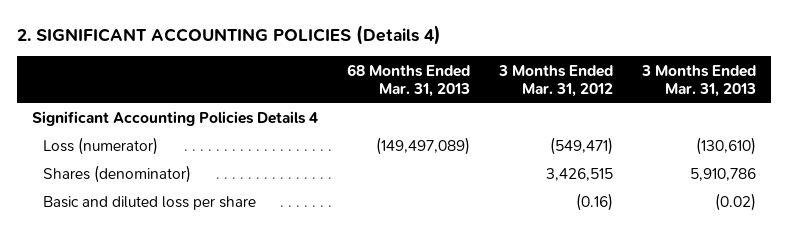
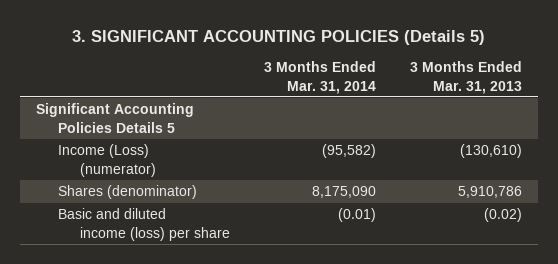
[17,24,442,45] 2. SIGNIFICANT ACCOUNTING POLICIES (Details 4) -> [72,29,486,45] 3. SIGNIFICANT ACCOUNTING POLICIES (Details 5)
[346,63,470,98] 68 Months Ended Mar. 31, 2013 -> none
[497,64,613,98] 3 Months Ended Mar. 31, 2012 -> none
none -> [263,61,376,94] 3 Months Ended Mar. 31, 2014
[31,111,318,127] Significant Accounting Policies Details 4 -> [36,103,195,133] Significant Accounting Policies Details 5
[43,137,159,156] Loss (numerator) -> [58,144,157,177] Income (Loss) (numerator)
[43,196,257,211] Basic and diluted loss per share -> [58,208,231,241] Basic and diluted income (loss) per share

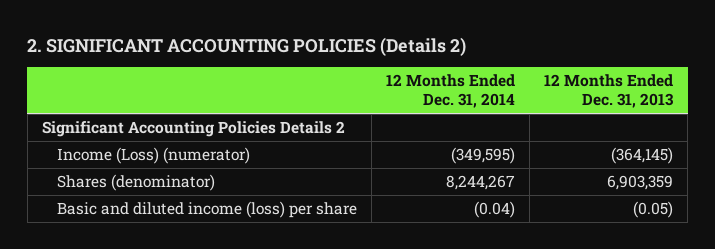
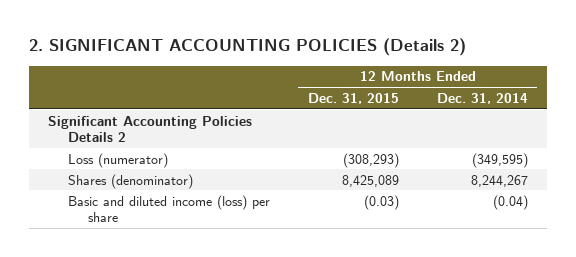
[543,74,674,109] 12 Months Ended Dec. 31, 2013 -> none
none -> [307,92,399,104] Dec. 31, 2015
[56,147,250,165] Income (Loss) (numerator) -> [68,152,169,168] Loss (numerator)

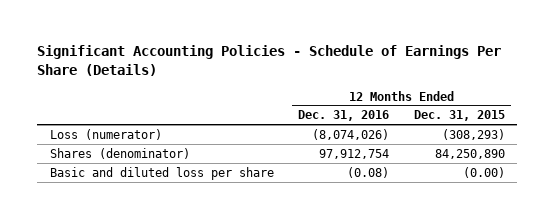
[29,38,467,57] 2. SIGNIFICANT ACCOUNTING POLICIES (Details 2) -> [37,45,502,76] Significant Accounting Policies - Schedule of Earnings Per Share (Details)
[436,92,528,104] Dec. 31, 2014 -> none
none -> [298,110,390,122] Dec. 31, 2016
[48,115,253,143] Significant Accounting Policies Details 2 -> none
[341,174,399,187] 8,425,089 -> [434,148,505,159] 84,250,890
[68,194,271,223] Basic and diluted income (loss) per share -> [49,166,274,180] Basic and diluted loss per share
[363,194,399,210] (0.03) -> [462,166,505,178] (0.00)

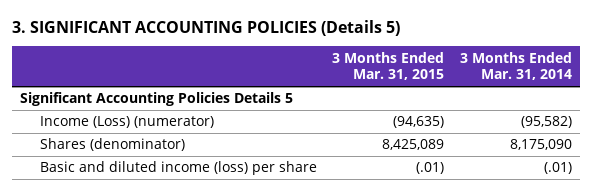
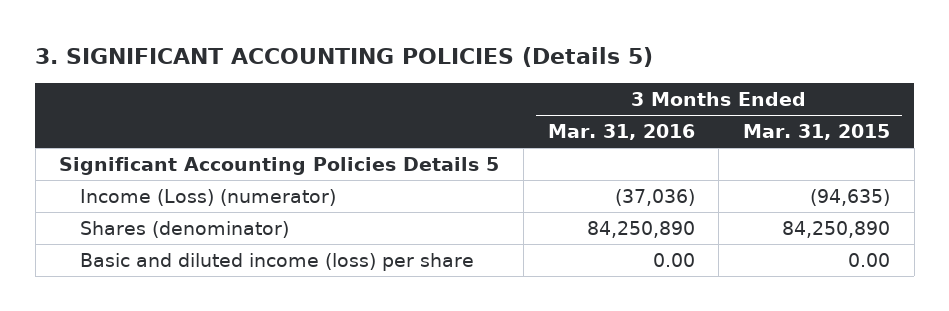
[459,51,572,81] 3 Months Ended Mar. 31, 2014 -> none
none -> [547,124,695,141] Mar. 31, 2016
[382,139,445,151] 8,425,089 -> [782,220,891,238] 84,250,890
[416,162,445,175] (.01) -> [848,252,891,267] 0.00

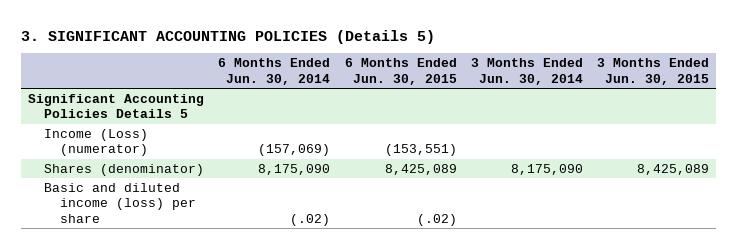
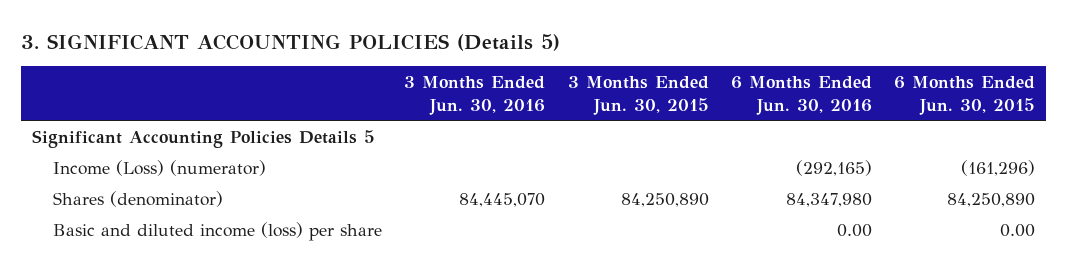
[218,58,331,85] 6 Months Ended Jun. 30, 2014 -> none
[470,58,583,85] 3 Months Ended Jun. 30, 2014 -> none
none -> [404,75,546,115] 3 Months Ended Jun. 30, 2016
none -> [730,75,872,115] 6 Months Ended Jun. 30, 2016
[384,144,457,157] (153,551) -> [961,159,1036,176] (161,296)
[384,163,457,175] 8,425,089 -> [947,192,1036,207] 84,250,890
[637,163,710,175] 8,425,089 -> [620,192,709,207] 84,250,890
[416,213,457,226] (.02) -> [1000,223,1036,237] 0.00

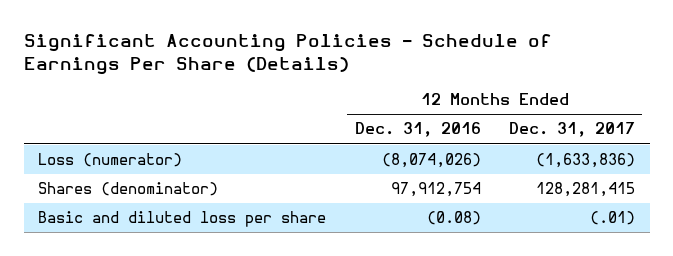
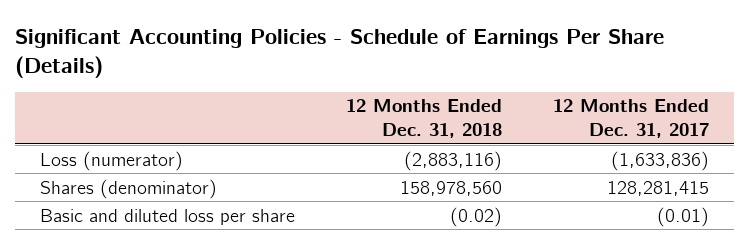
[354,122,481,138] Dec. 31, 2016 -> none
none -> [345,99,502,138] 12 Months Ended Dec. 31, 2018
[590,211,636,226] (.01) -> [656,206,709,227] (0.01)

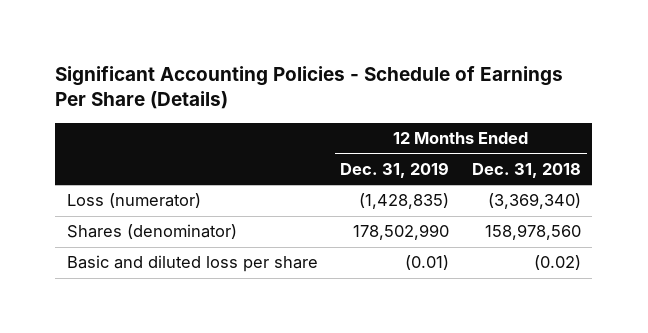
[552,99,709,138] 12 Months Ended Dec. 31, 2017 -> none
none -> [340,162,450,179] Dec. 31, 2019
[403,150,502,171] (2,883,116) -> [488,193,582,210] (3,369,340)

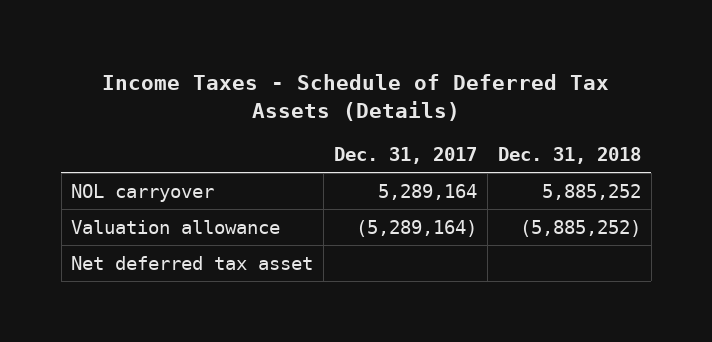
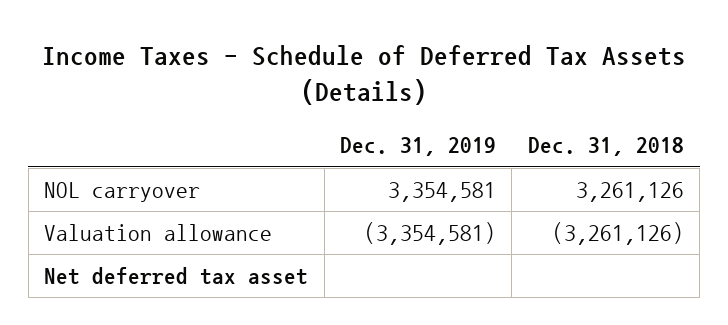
[334,147,478,165] Dec. 31, 2017 -> none
none -> [339,137,496,157] Dec. 31, 2019
[541,183,641,200] 5,885,252 -> [575,181,684,202] 3,261,126
[519,219,641,237] (5,885,252) -> [551,221,684,245] (3,261,126)

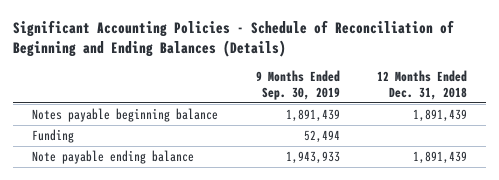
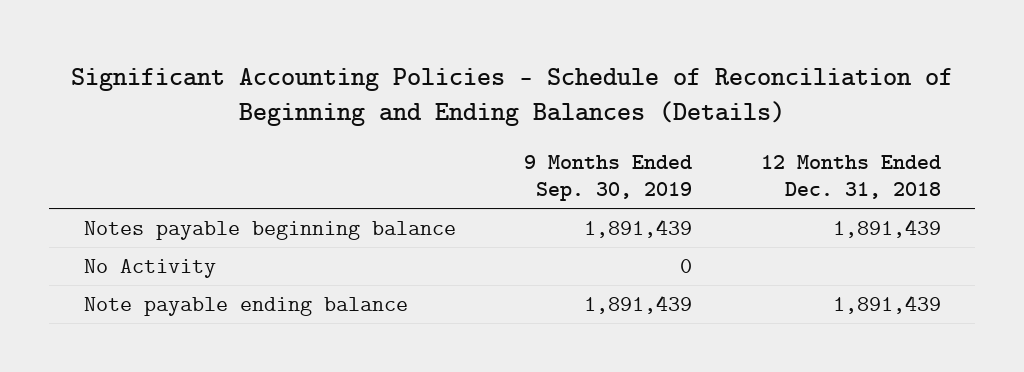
[32,129,75,144] Funding -> none
none -> [83,259,216,279] No Activity
[285,151,340,165] 1,943,933 -> [584,295,693,315] 1,891,439

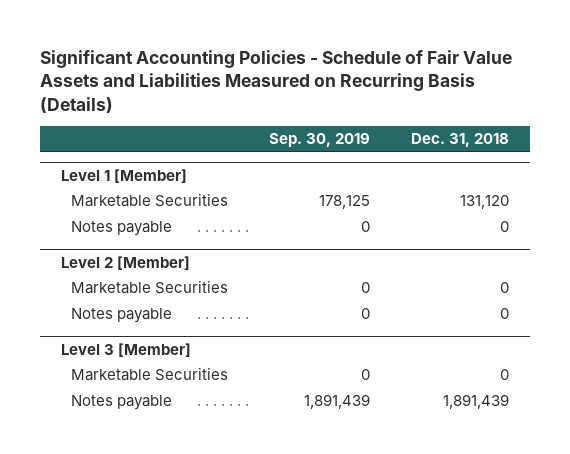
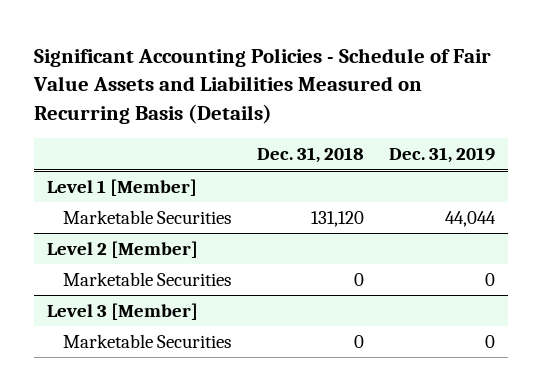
[269,133,371,148] Sep. 30, 2019 -> none
none -> [389,147,496,164] Dec. 31, 2019
[71,221,173,237] Notes payable -> none
[71,308,173,324] Notes payable -> none
[71,395,173,411] Notes payable -> none

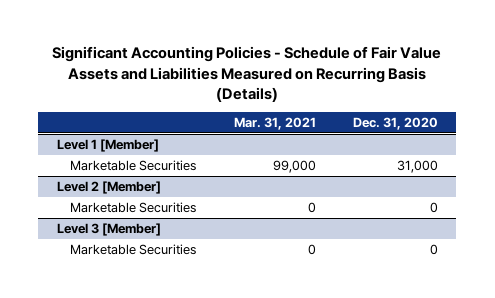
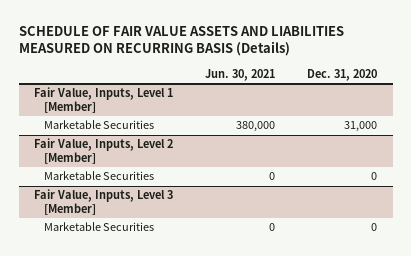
[52,46,442,102] Significant Accounting Policies - Schedule of Fair Value Assets and Liabilities Measured on Recurring Basis (Details) -> [18,25,344,57] SCHEDULE OF FAIR VALUE ASSETS AND LIABILITIES MEASURED ON RECURRING BASIS (Details)
[233,117,316,131] Mar. 31, 2021 -> none
none -> [205,68,276,81] Jun. 30, 2021
[56,139,159,153] Level 1 [Member] -> [34,87,174,113] Fair Value, Inputs, Level 1 [Member]
[56,181,161,195] Level 2 [Member] -> [34,138,174,164] Fair Value, Inputs, Level 2 [Member]
[56,223,161,237] Level 3 [Member] -> [34,189,174,215] Fair Value, Inputs, Level 3 [Member]

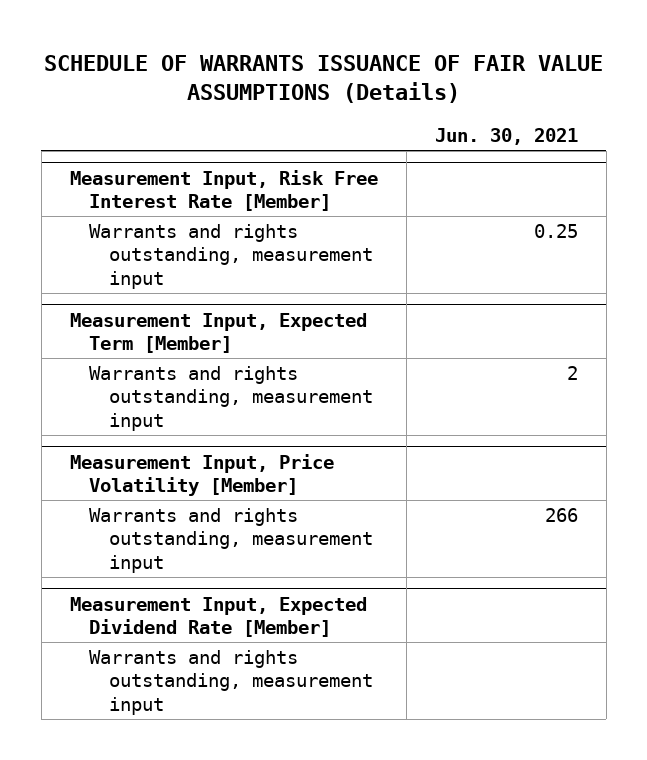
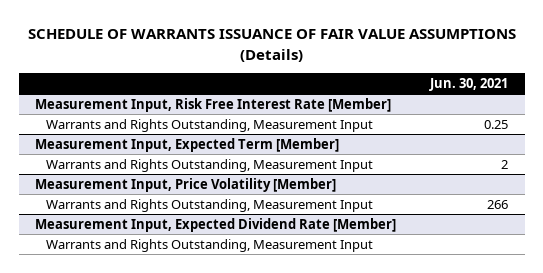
[89,224,373,289] Warrants and rights outstanding, measurement input -> [45,118,373,132] Warrants and Rights Outstanding, Measurement Input
[89,366,373,431] Warrants and rights outstanding, measurement input -> [45,158,373,172] Warrants and Rights Outstanding, Measurement Input
[89,508,373,573] Warrants and rights outstanding, measurement input -> [45,198,373,212] Warrants and Rights Outstanding, Measurement Input
[89,650,373,715] Warrants and rights outstanding, measurement input -> [45,238,373,252] Warrants and Rights Outstanding, Measurement Input

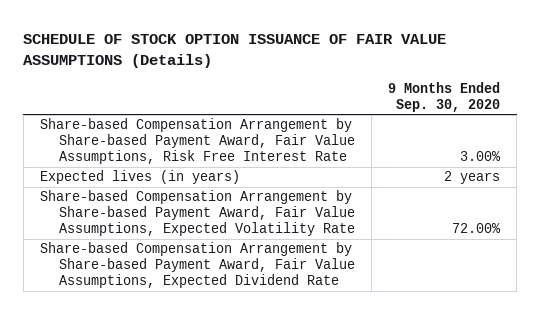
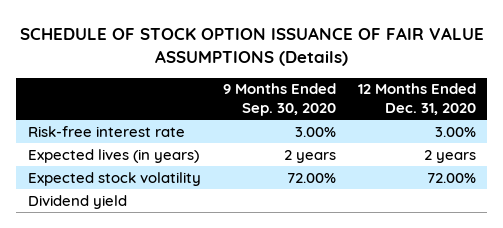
none -> [357,83,476,116] 12 Months Ended Dec. 31, 2020
[39,118,356,165] Share-based Compensation Arrangement by Share-based Payment Award, Fair Value Assumptions, Risk Free Interest Rate -> [27,125,185,137] Risk-free interest rate
[39,190,356,237] Share-based Compensation Arrangement by Share-based Payment Award, Fair Value Assumptions, Expected Volatility Rate -> [27,171,201,186] Expected stock volatility
[39,242,356,289] Share-based Compensation Arrangement by Share-based Payment Award, Fair Value Assumptions, Expected Dividend Rate -> [27,194,127,209] Dividend yield

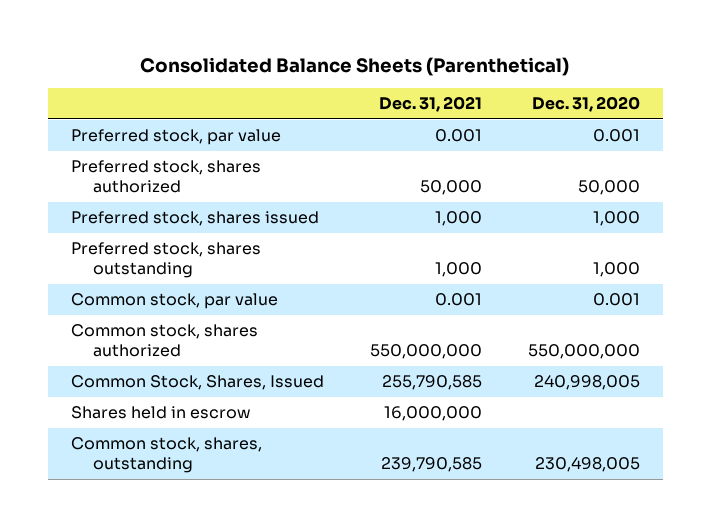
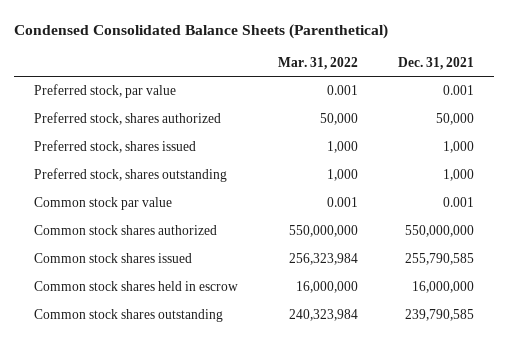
[140,57,570,77] Consolidated Balance Sheets (Parenthetical) -> [13,23,388,39] Condensed Consolidated Balance Sheets (Parenthetical)
[531,96,640,113] Dec. 31, 2020 -> none
none -> [277,56,358,70] Mar. 31, 2022
[70,293,278,310] Common stock, par value -> [33,197,172,211] Common stock par value
[70,324,258,357] Common stock, shares authorized -> [33,225,217,236] Common stock shares authorized
[70,375,324,391] Common Stock, Shares, Issued -> [33,253,192,264] Common stock shares issued
[70,406,251,420] Shares held in escrow -> [33,281,238,292] Common stock shares held in escrow
[70,437,262,473] Common stock, shares, outstanding -> [33,309,223,323] Common stock shares outstanding

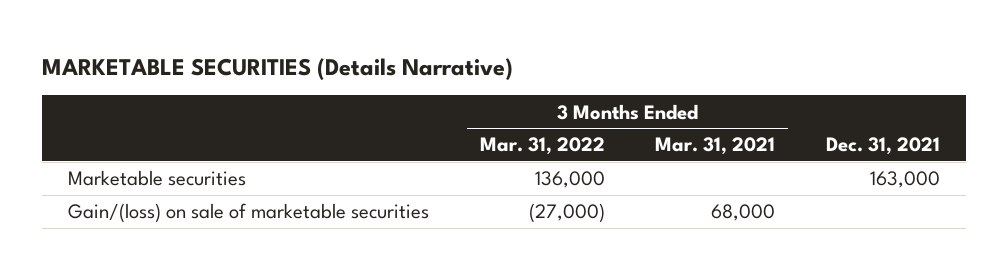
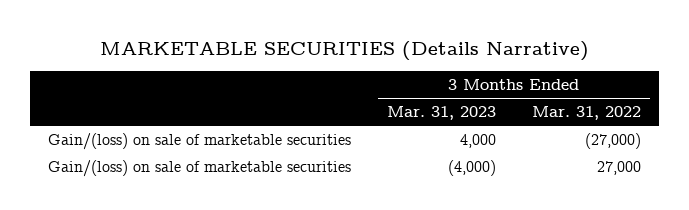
[655,137,776,156] Mar. 31, 2021 -> none
[826,137,941,156] Dec. 31, 2021 -> none
none -> [387,106,497,121] Mar. 31, 2023
[67,170,246,187] Marketable securities -> none
none -> [48,160,352,178] Gain/(loss) on sale of marketable securities

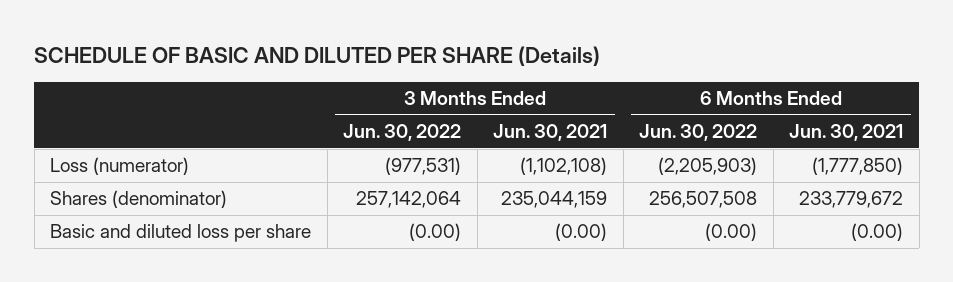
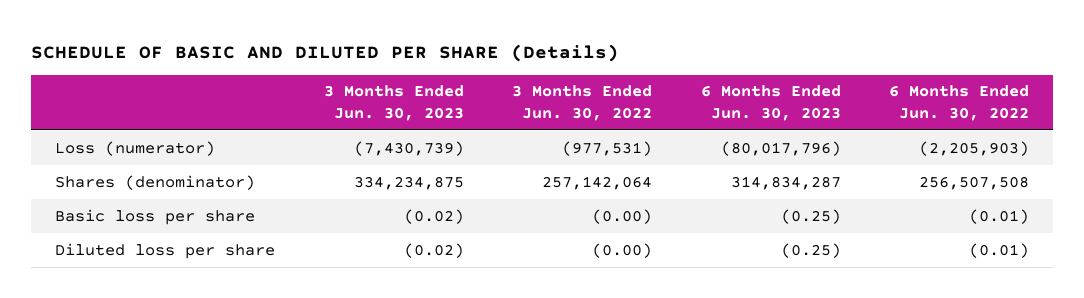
[493,124,608,142] Jun. 30, 2021 -> none
[789,124,904,142] Jun. 30, 2021 -> none
none -> [323,85,464,121] 3 Months Ended Jun. 30, 2023
none -> [700,85,841,121] 6 Months Ended Jun. 30, 2023
[50,224,312,243] Basic and diluted loss per share -> [55,208,256,225] Basic loss per share
[705,223,758,242] (0.00) -> [969,208,1030,224] (0.01)
none -> [55,242,276,259] Diluted loss per share

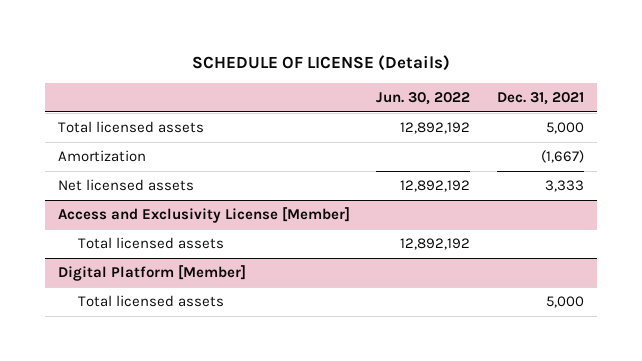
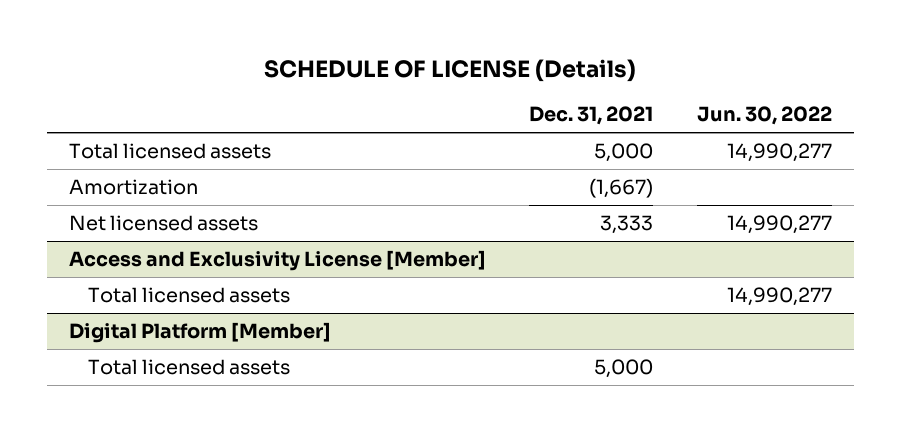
[400,121,471,134] 12,892,192 -> [727,143,833,163] 14,990,277
[400,179,471,192] 12,892,192 -> [727,215,833,235] 14,990,277
[400,237,471,250] 12,892,192 -> [727,287,833,307] 14,990,277

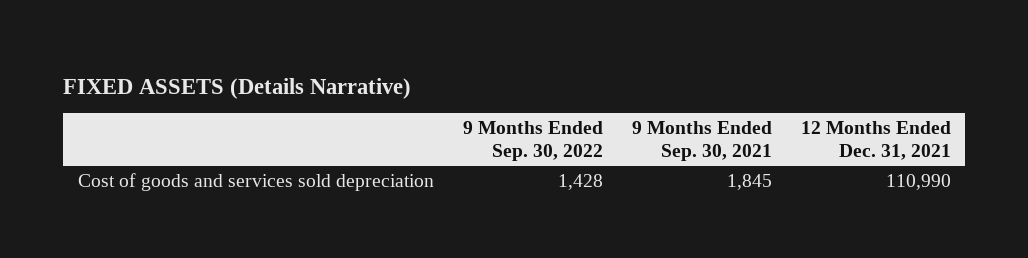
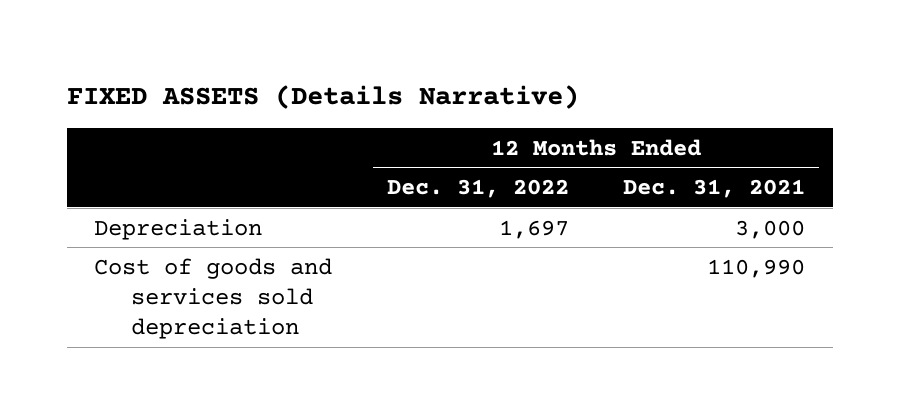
[462,121,603,162] 9 Months Ended Sep. 30, 2022 -> none
[631,121,772,162] 9 Months Ended Sep. 30, 2021 -> none
none -> [386,179,569,199] Dec. 31, 2022
none -> [93,218,262,240] Depreciation

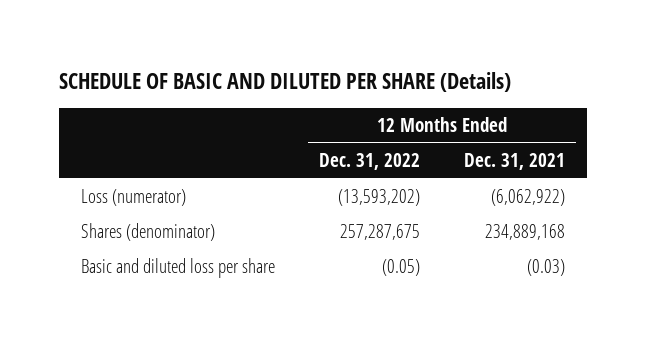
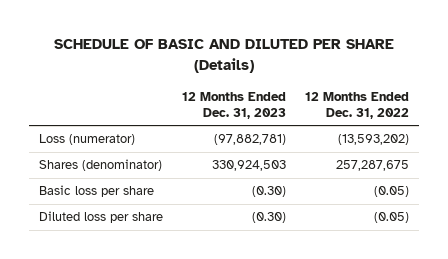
[463,152,565,170] Dec. 31, 2021 -> none
none -> [181,91,286,120] 12 Months Ended Dec. 31, 2023
[80,258,275,279] Basic and diluted loss per share -> [38,185,154,198] Basic loss per share
none -> [38,211,163,224] Diluted loss per share

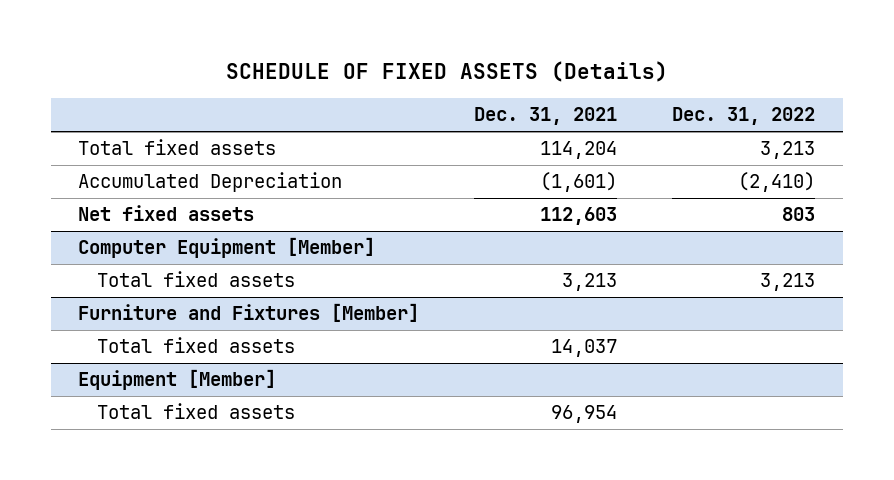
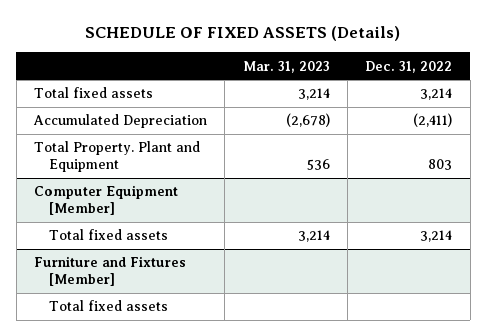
[474,107,618,126] Dec. 31, 2021 -> none
none -> [242,60,330,73] Mar. 31, 2023
[760,141,816,160] 3,213 -> [420,88,453,101] 3,214
[738,172,816,193] (2,410) -> [413,113,453,128] (2,411)
[78,205,255,222] Net fixed assets -> [33,141,200,173] Total Property. Plant and Equipment
[760,273,816,292] 3,213 -> [420,230,453,243] 3,214
[78,369,277,391] Equipment [Member] -> none
[96,403,295,420] Total fixed assets -> none

